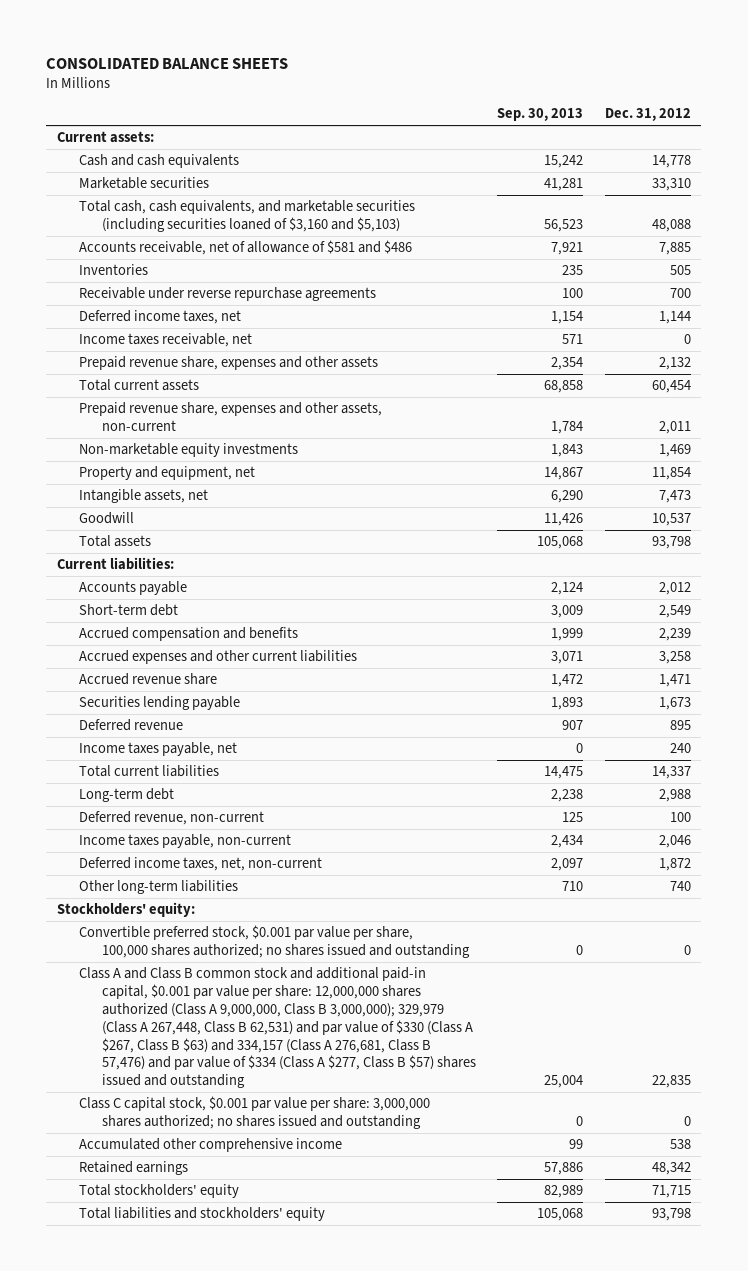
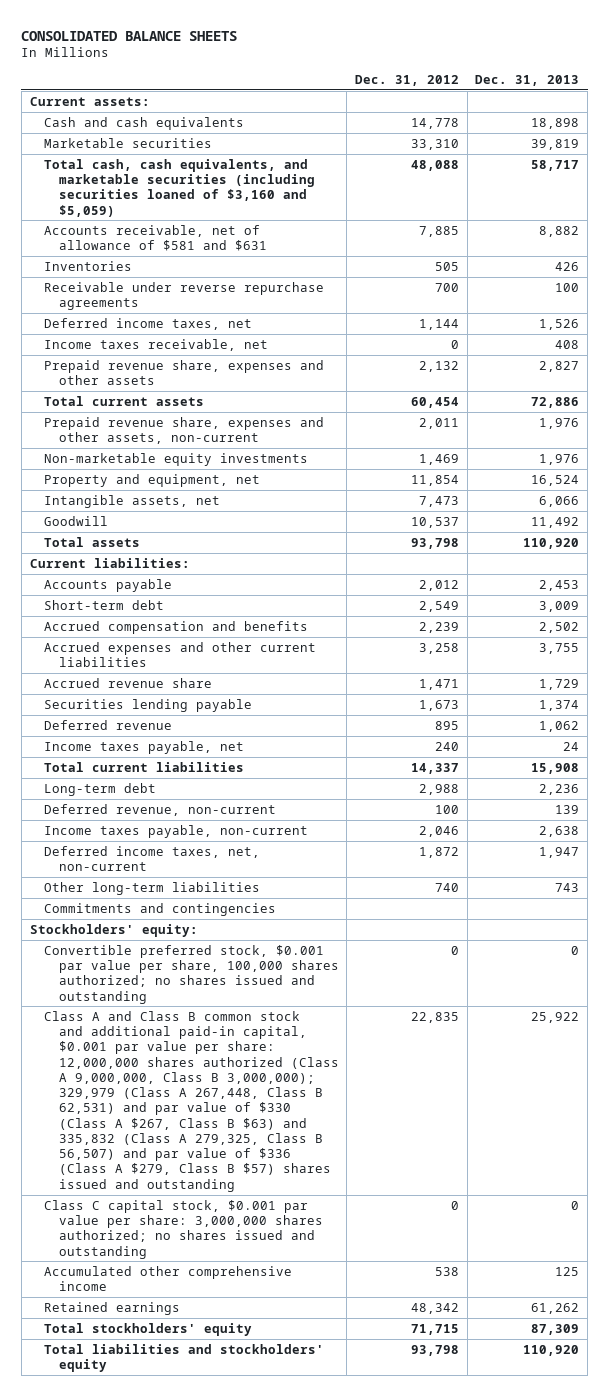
[497,108,584,122] Sep. 30, 2013 -> none
none -> [475,75,580,87] Dec. 31, 2013
[79,200,416,233] Total cash, cash equivalents, and marketable securities (including securities loaned of $3,160 and $5,103) -> [44,158,315,217] Total cash, cash equivalents, and marketable securities (including securities loaned of $3,160 and $5,059)
[79,240,413,256] Accounts receivable, net of allowance of $581 and $486 -> [44,224,267,251] Accounts receivable, net of allowance of $581 and $631
none -> [44,902,277,916] Commitments and contingencies
[79,967,476,1089] Class A and Class B common stock and additional paid-in capital, $0.001 par value per share: 12,000,000 shares authorized (Class A 9,000,000, Class B 3,000,000); 329,979 (Class A 267,448, Class B 62,531) and par value of $330 (Class A $267, Class B $63) and 334,157 (Class A 276,681, Class B 57,476) and par value of $334 (Class A $277, Class B $57) shares issued and outstanding -> [44,1010,339,1192] Class A and Class B common stock and additional paid-in capital, $0.001 par value per share: 12,000,000 shares authorized (Class A 9,000,000, Class B 3,000,000); 329,979 (Class A 267,448, Class B 62,531) and par value of $330 (Class A $267, Class B $63) and 335,832 (Class A 279,325, Class B 56,507) and par value of $336 (Class A $279, Class B $57) shares issued and outstanding

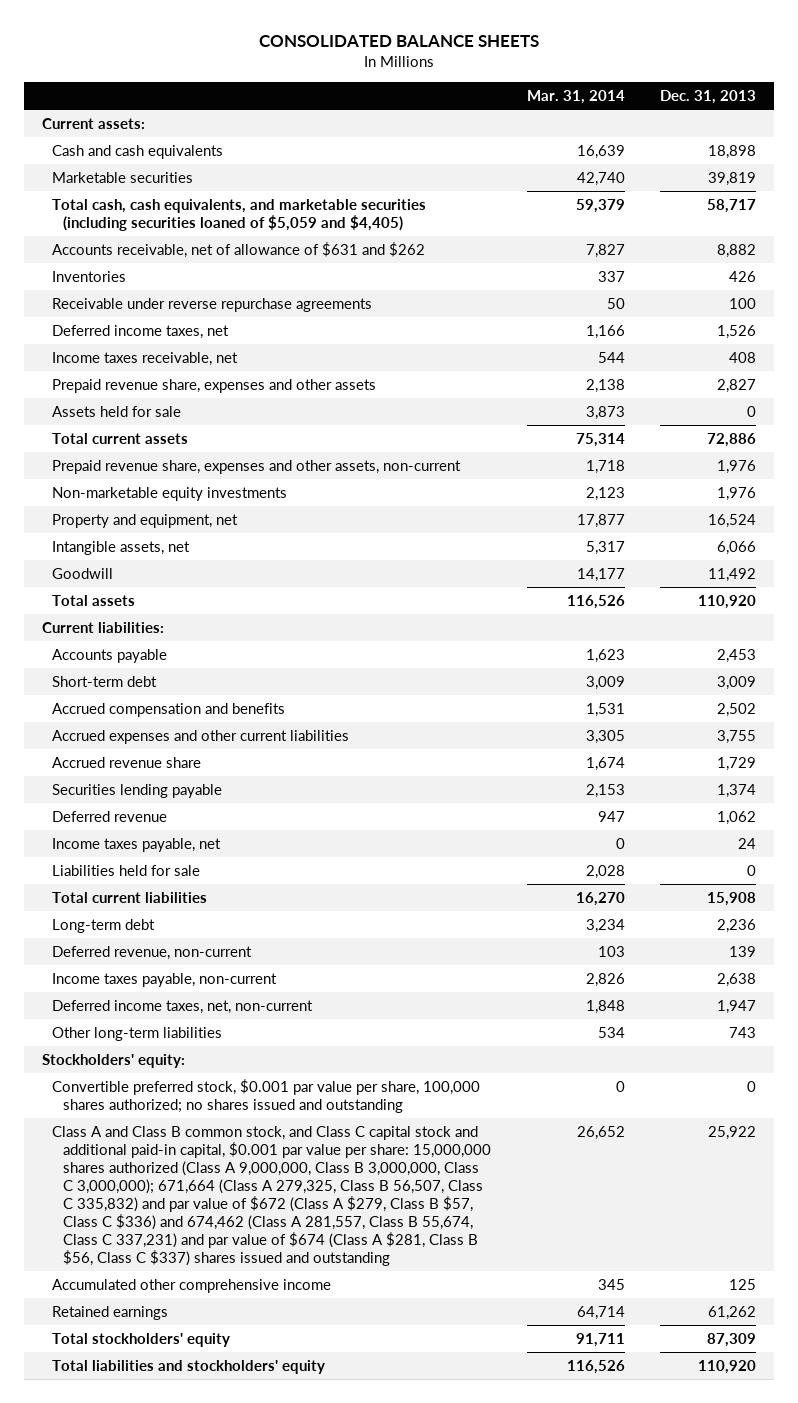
[355,75,460,87] Dec. 31, 2012 -> none
none -> [526,89,625,104] Mar. 31, 2014
[44,158,315,217] Total cash, cash equivalents, and marketable securities (including securities loaned of $3,160 and $5,059) -> [52,198,427,231] Total cash, cash equivalents, and marketable securities (including securities loaned of $5,059 and $4,405)
[44,224,267,251] Accounts receivable, net of allowance of $581 and $631 -> [52,241,426,258] Accounts receivable, net of allowance of $631 and $262
none -> [52,405,182,417] Assets held for sale
none -> [52,864,201,876] Liabilities held for sale
[44,902,277,916] Commitments and contingencies -> none
[44,1199,323,1259] Class C capital stock, $0.001 par value per share: 3,000,000 shares authorized; no shares issued and outstanding -> none
[44,1010,339,1192] Class A and Class B common stock and additional paid-in capital, $0.001 par value per share: 12,000,000 shares authorized (Class A 9,000,000, Class B 3,000,000); 329,979 (Class A 267,448, Class B 62,531) and par value of $330 (Class A $267, Class B $63) and 335,832 (Class A 279,325, Class B 56,507) and par value of $336 (Class A $279, Class B $57) shares issued and outstanding -> [52,1125,492,1267] Class A and Class B common stock, and Class C capital stock and additional paid-in capital, $0.001 par value per share: 15,000,000 shares authorized (Class A 9,000,000, Class B 3,000,000, Class C 3,000,000); 671,664 (Class A 279,325, Class B 56,507, Class C 335,832) and par value of $672 (Class A $279, Class B $57, Class C $336) and 674,462 (Class A 281,557, Class B 55,674, Class C 337,231) and par value of $674 (Class A $281, Class B $56, Class C $337) shares issued and outstanding

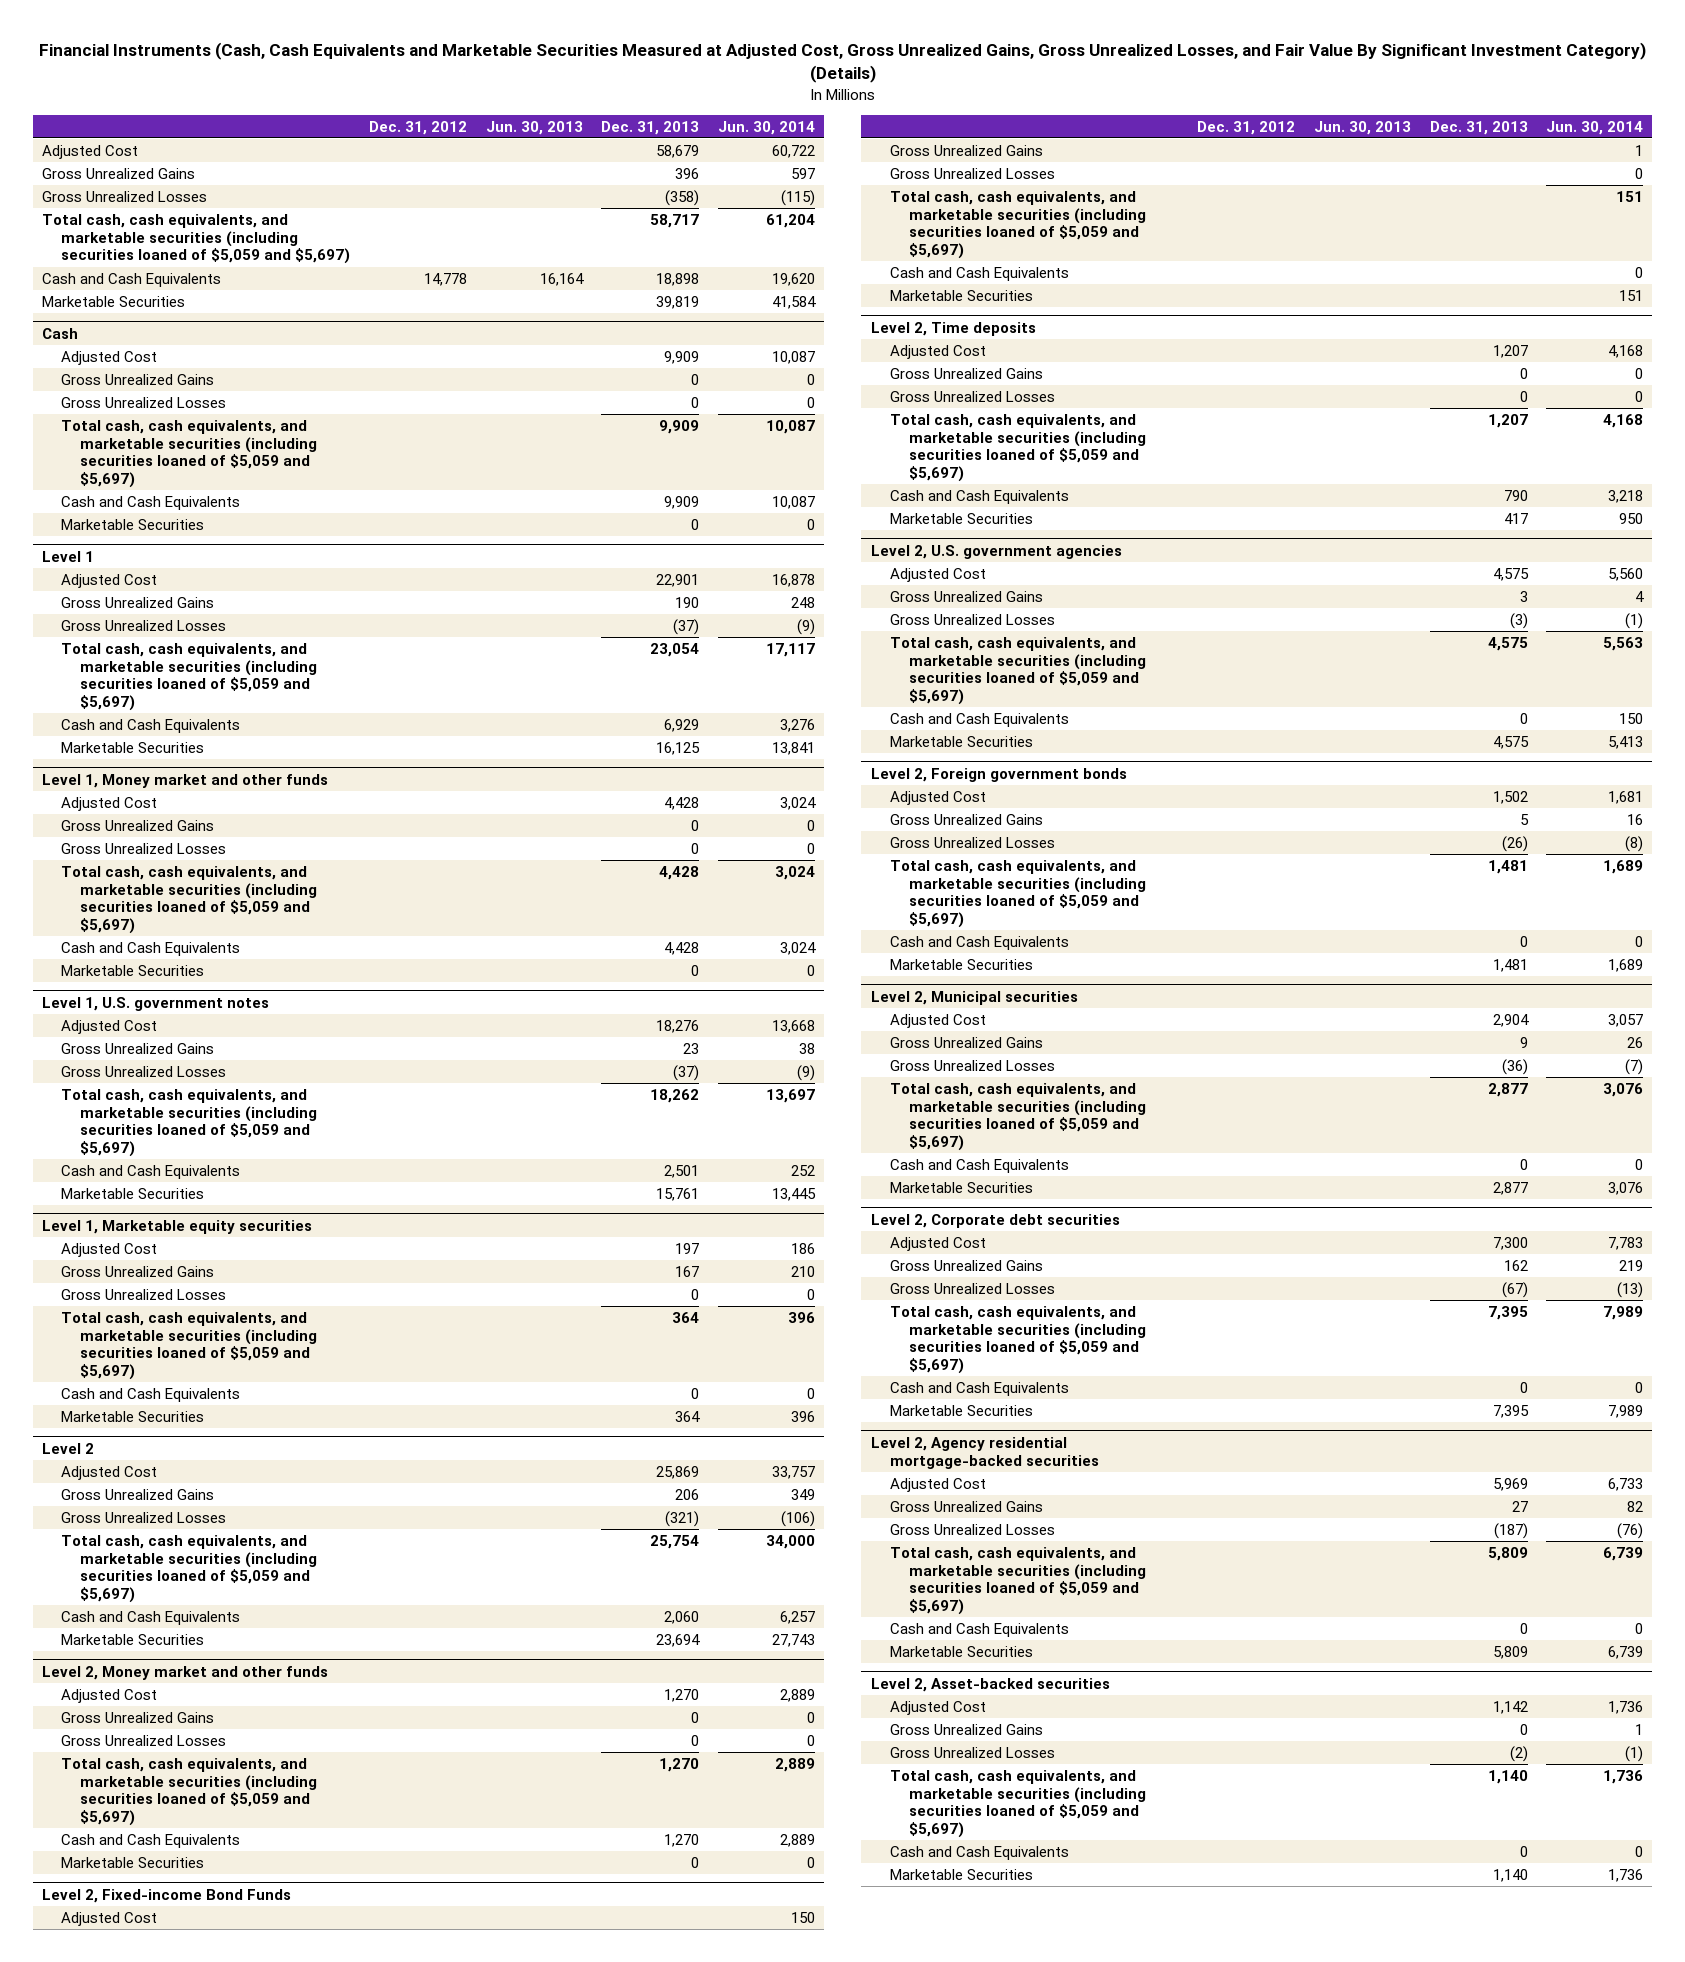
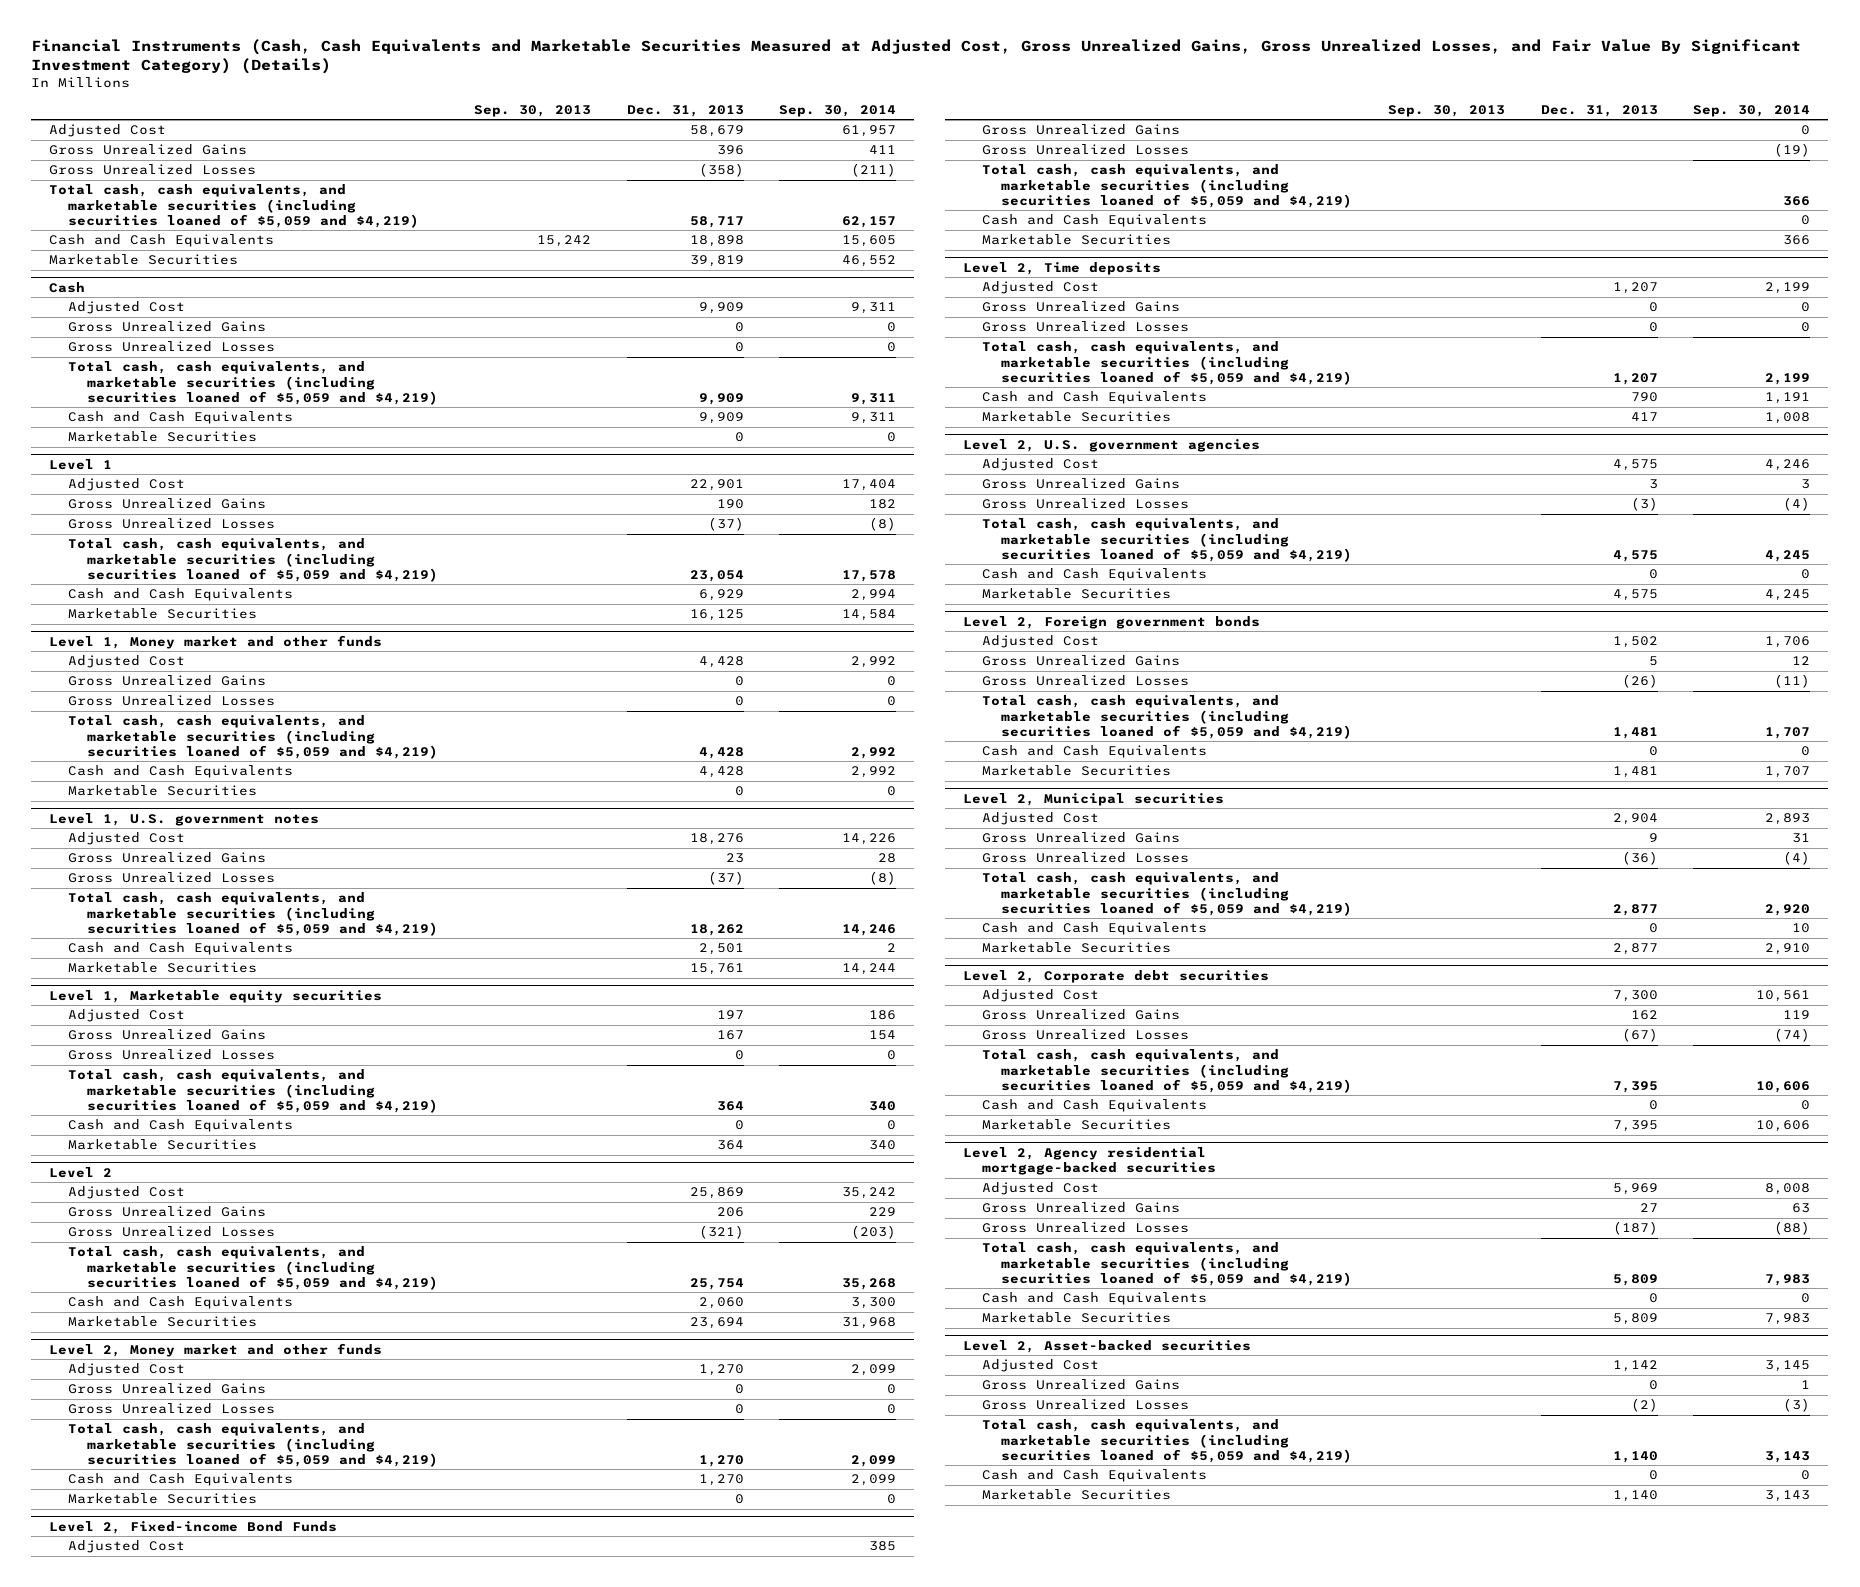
[368,120,467,135] Dec. 31, 2012 -> none
[485,120,583,135] Jun. 30, 2013 -> none
[717,120,815,135] Jun. 30, 2014 -> none
none -> [473,104,591,117] Sep. 30, 2013
none -> [779,104,897,117] Sep. 30, 2014
[42,213,351,265] Total cash, cash equivalents, and marketable securities (including securities loaned of $5,059 and $5,697) -> [49,184,420,229] Total cash, cash equivalents, and marketable securities (including securities loaned of $5,059 and $4,219)
[61,419,318,489] Total cash, cash equivalents, and marketable securities (including securities loaned of $5,059 and $5,697) -> [68,361,439,406] Total cash, cash equivalents, and marketable securities (including securities loaned of $5,059 and $4,219)
[61,642,318,712] Total cash, cash equivalents, and marketable securities (including securities loaned of $5,059 and $5,697) -> [68,538,439,583] Total cash, cash equivalents, and marketable securities (including securities loaned of $5,059 and $4,219)
[61,865,318,935] Total cash, cash equivalents, and marketable securities (including securities loaned of $5,059 and $5,697) -> [68,715,439,760] Total cash, cash equivalents, and marketable securities (including securities loaned of $5,059 and $4,219)
[61,1088,318,1158] Total cash, cash equivalents, and marketable securities (including securities loaned of $5,059 and $5,697) -> [68,892,439,937] Total cash, cash equivalents, and marketable securities (including securities loaned of $5,059 and $4,219)
[61,1311,318,1381] Total cash, cash equivalents, and marketable securities (including securities loaned of $5,059 and $5,697) -> [68,1069,439,1114] Total cash, cash equivalents, and marketable securities (including securities loaned of $5,059 and $4,219)
[61,1534,318,1604] Total cash, cash equivalents, and marketable securities (including securities loaned of $5,059 and $5,697) -> [68,1246,439,1291] Total cash, cash equivalents, and marketable securities (including securities loaned of $5,059 and $4,219)
[61,1757,318,1827] Total cash, cash equivalents, and marketable securities (including securities loaned of $5,059 and $5,697) -> [68,1423,439,1468] Total cash, cash equivalents, and marketable securities (including securities loaned of $5,059 and $4,219)
[889,190,1146,260] Total cash, cash equivalents, and marketable securities (including securities loaned of $5,059 and $5,697) -> [982,164,1353,209] Total cash, cash equivalents, and marketable securities (including securities loaned of $5,059 and $4,219)
[889,413,1146,483] Total cash, cash equivalents, and marketable securities (including securities loaned of $5,059 and $5,697) -> [982,341,1353,386] Total cash, cash equivalents, and marketable securities (including securities loaned of $5,059 and $4,219)
[889,636,1146,706] Total cash, cash equivalents, and marketable securities (including securities loaned of $5,059 and $5,697) -> [982,518,1353,563] Total cash, cash equivalents, and marketable securities (including securities loaned of $5,059 and $4,219)
[889,859,1146,929] Total cash, cash equivalents, and marketable securities (including securities loaned of $5,059 and $5,697) -> [982,695,1353,740] Total cash, cash equivalents, and marketable securities (including securities loaned of $5,059 and $4,219)
[889,1082,1146,1152] Total cash, cash equivalents, and marketable securities (including securities loaned of $5,059 and $5,697) -> [982,872,1353,917] Total cash, cash equivalents, and marketable securities (including securities loaned of $5,059 and $4,219)
[889,1305,1146,1375] Total cash, cash equivalents, and marketable securities (including securities loaned of $5,059 and $5,697) -> [982,1049,1353,1094] Total cash, cash equivalents, and marketable securities (including securities loaned of $5,059 and $4,219)
[889,1546,1146,1616] Total cash, cash equivalents, and marketable securities (including securities loaned of $5,059 and $5,697) -> [982,1242,1353,1287] Total cash, cash equivalents, and marketable securities (including securities loaned of $5,059 and $4,219)
[889,1769,1146,1839] Total cash, cash equivalents, and marketable securities (including securities loaned of $5,059 and $5,697) -> [982,1419,1353,1464] Total cash, cash equivalents, and marketable securities (including securities loaned of $5,059 and $4,219)

